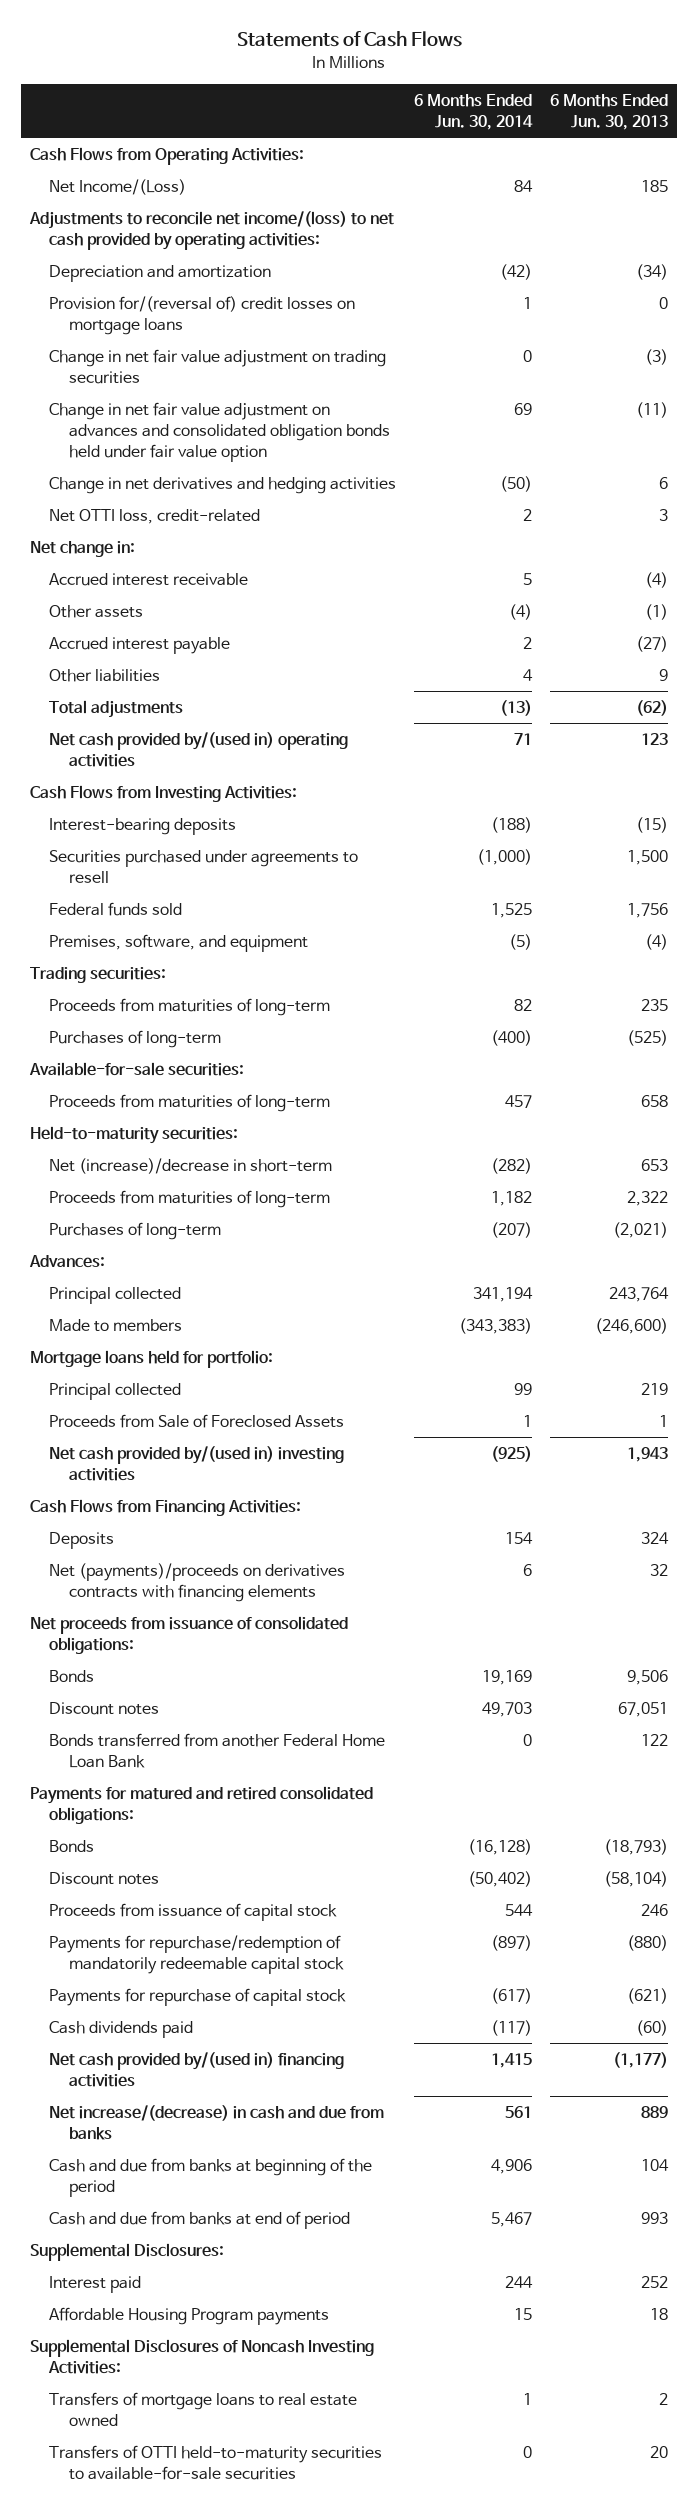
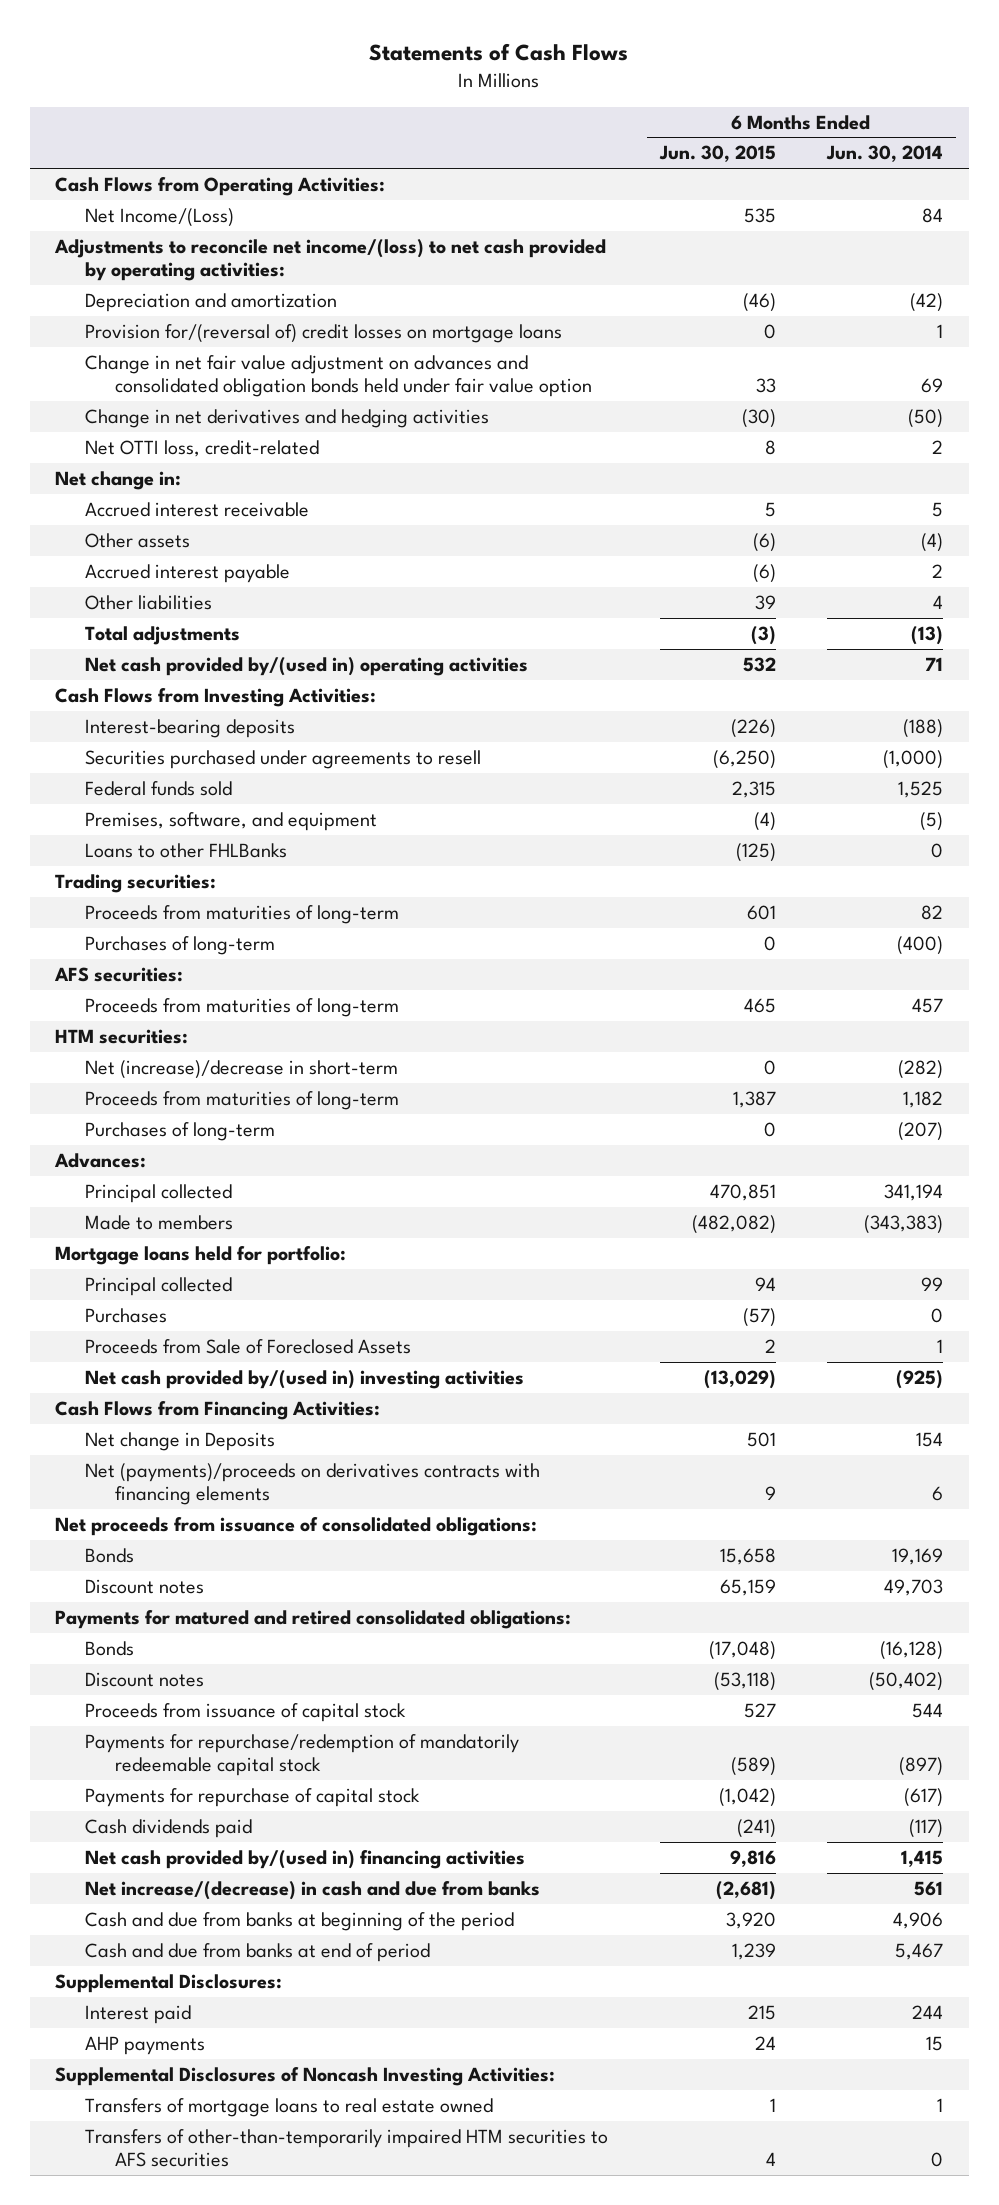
[550,94,669,131] 6 Months Ended Jun. 30, 2013 -> none
none -> [658,145,776,163] Jun. 30, 2015
[49,348,387,384] Change in net fair value adjustment on trading securities -> none
none -> [85,842,288,858] Loans to other FHLBanks
[29,1061,245,1076] Available-for-sale securities: -> [54,966,184,982] AFS securities:
[30,1125,239,1144] Held-to-maturity securities: -> [55,1028,189,1044] HTM securities:
none -> [85,1307,168,1323] Purchases
[49,1531,115,1549] Deposits -> [85,1431,276,1451] Net change in Deposits
[49,1732,386,1768] Bonds transferred from another Federal Home Loan Bank -> none
[49,2306,330,2325] Affordable Housing Program payments -> [85,2035,206,2055] AHP payments
[49,2444,383,2480] Transfers of OTTI held-to-maturity securities to available-for-sale securities -> [85,2128,609,2168] Transfers of other-than-temporarily impaired HTM securities to AFS securities

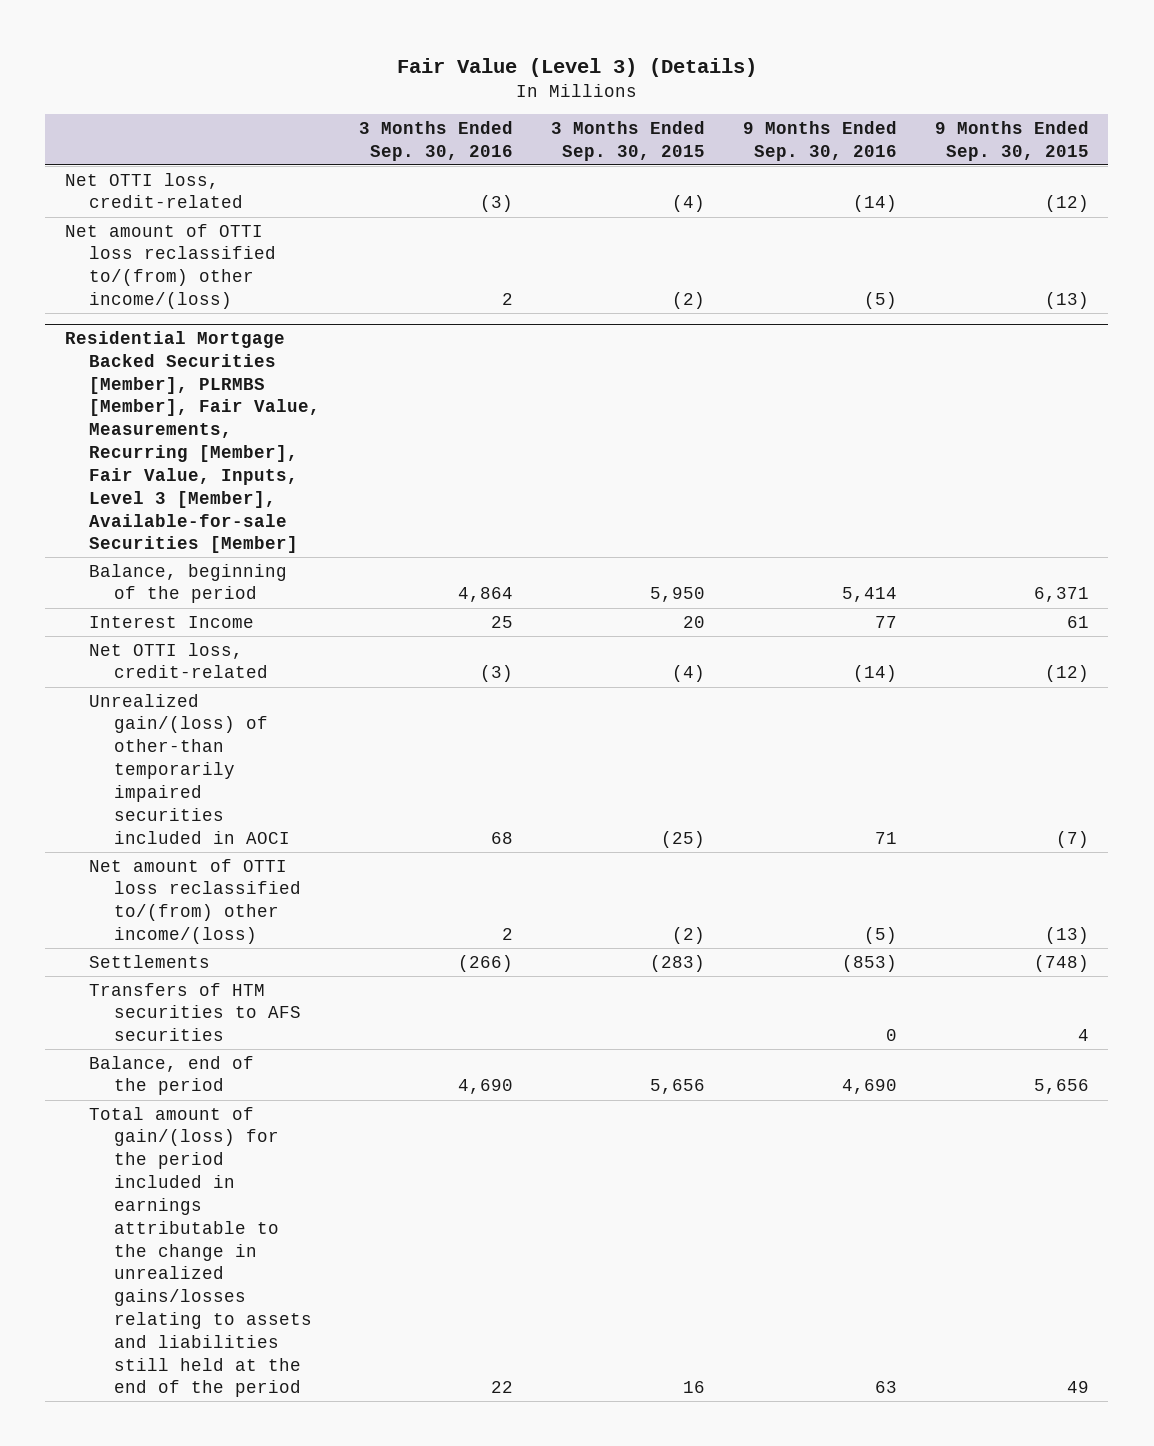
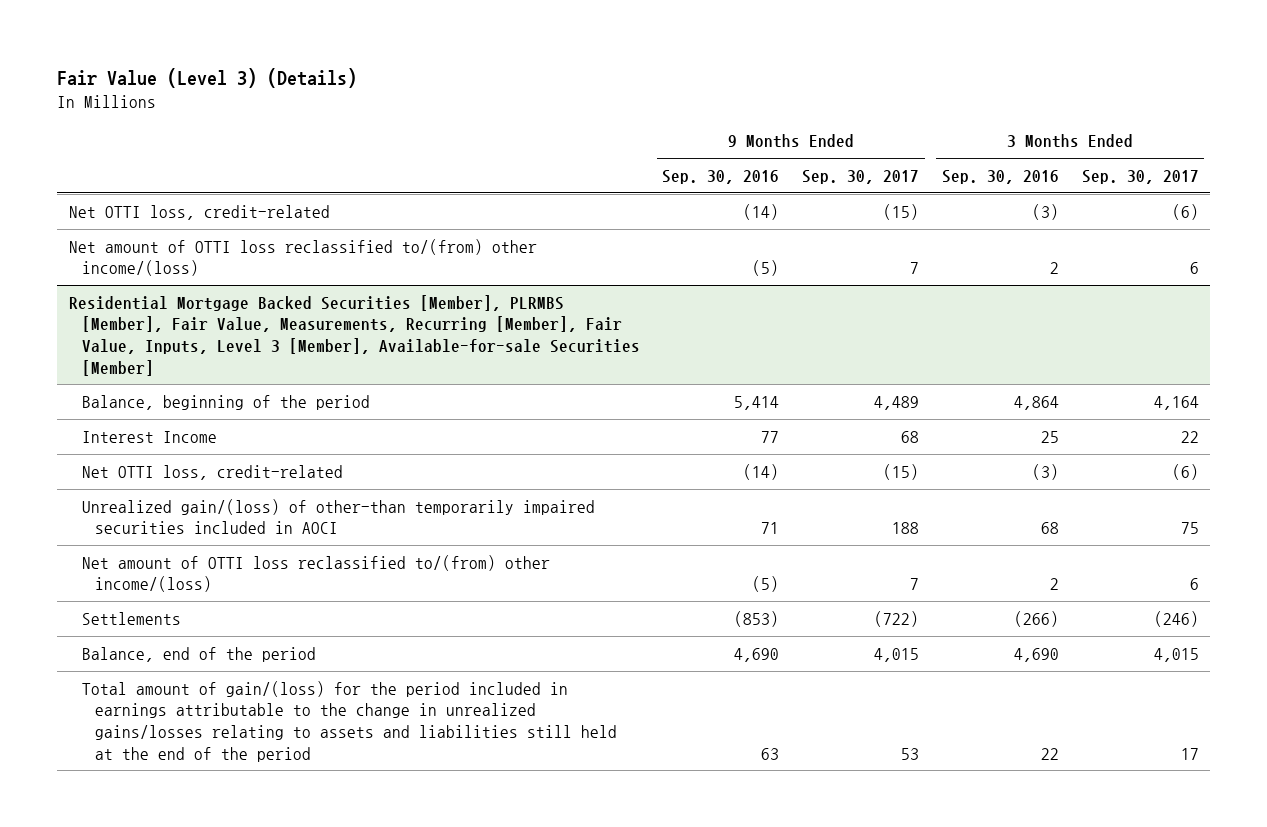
[550,121,705,161] 3 Months Ended Sep. 30, 2015 -> none
[935,121,1090,161] 9 Months Ended Sep. 30, 2015 -> none
none -> [802,169,920,184] Sep. 30, 2017
none -> [1081,169,1199,184] Sep. 30, 2017
[89,982,302,1042] Transfers of HTM securities to AFS securities -> none

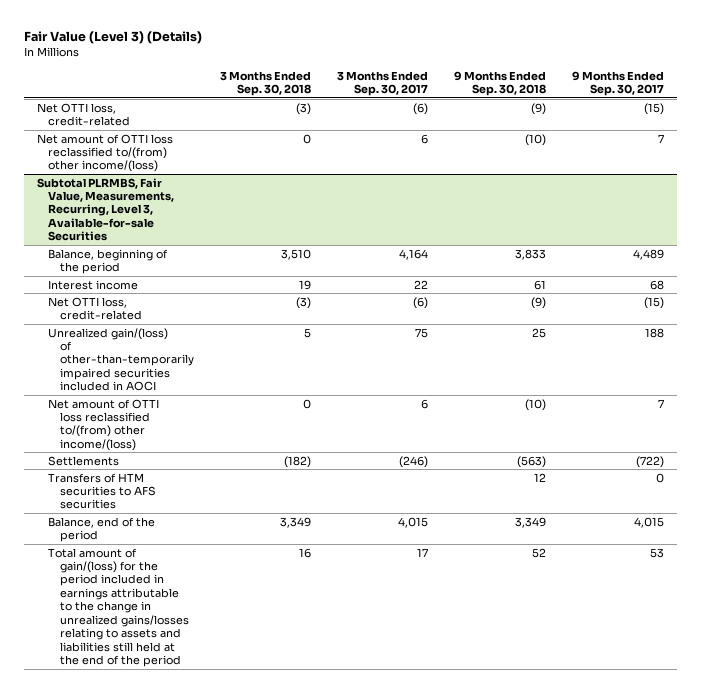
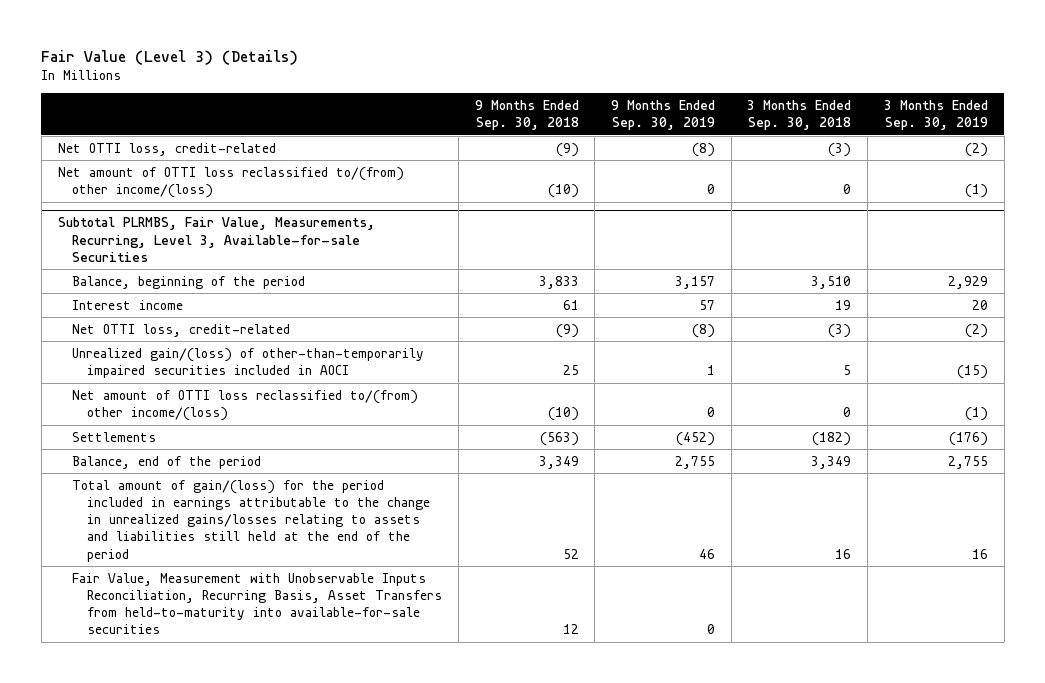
[336,70,428,97] 3 Months Ended Sep. 30, 2017 -> none
[572,70,665,97] 9 Months Ended Sep. 30, 2017 -> none
none -> [611,100,716,131] 9 Months Ended Sep. 30, 2019
none -> [883,100,988,131] 3 Months Ended Sep. 30, 2019
[48,472,156,510] Transfers of HTM securities to AFS securities -> none
none -> [72,572,443,635] Fair Value, Measurement with Unobservable Inputs Reconciliation, Recurring Basis, Asset Transfers from held-to-maturity into available-for-sale securities

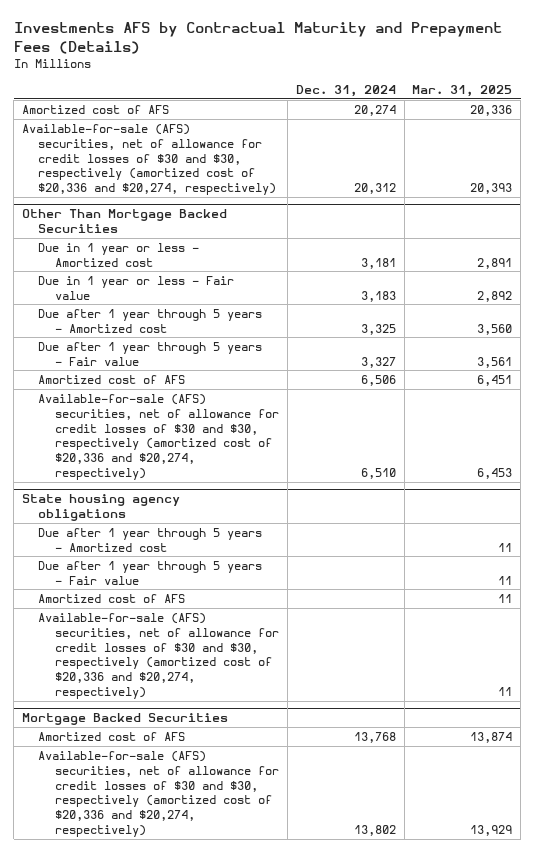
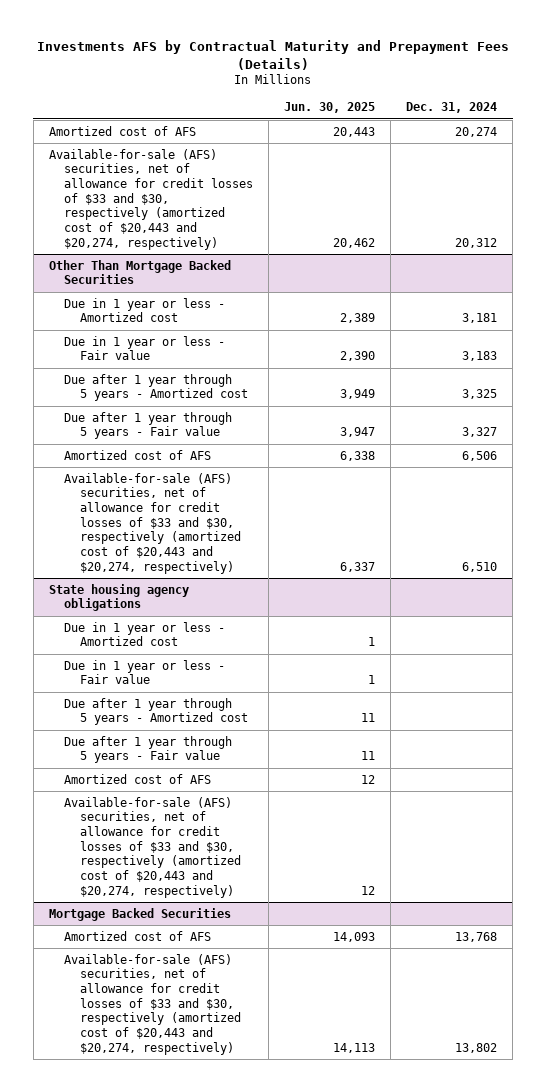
[412,84,513,97] Mar. 31, 2025 -> none
none -> [284,102,376,114] Jun. 30, 2025
[22,123,277,196] Available-for-sale (AFS) securities, net of allowance for credit losses of $30 and $30, respectively (amortized cost of $20,336 and $20,274, respectively) -> [48,148,254,250] Available-for-sale (AFS) securities, net of allowance for credit losses of $33 and $30, respectively (amortized cost of $20,443 and $20,274, respectively)
[38,393,279,481] Available-for-sale (AFS) securities, net of allowance for credit losses of $30 and $30, respectively (amortized cost of $20,336 and $20,274, respectively) -> [64,472,241,574] Available-for-sale (AFS) securities, net of allowance for credit losses of $33 and $30, respectively (amortized cost of $20,443 and $20,274, respectively)
none -> [64,621,226,647] Due in 1 year or less - Amortized cost
none -> [64,659,226,685] Due in 1 year or less - Fair value
[38,612,279,700] Available-for-sale (AFS) securities, net of allowance for credit losses of $30 and $30, respectively (amortized cost of $20,336 and $20,274, respectively) -> [64,796,241,898] Available-for-sale (AFS) securities, net of allowance for credit losses of $33 and $30, respectively (amortized cost of $20,443 and $20,274, respectively)
[38,750,279,838] Available-for-sale (AFS) securities, net of allowance for credit losses of $30 and $30, respectively (amortized cost of $20,336 and $20,274, respectively) -> [64,953,241,1055] Available-for-sale (AFS) securities, net of allowance for credit losses of $33 and $30, respectively (amortized cost of $20,443 and $20,274, respectively)

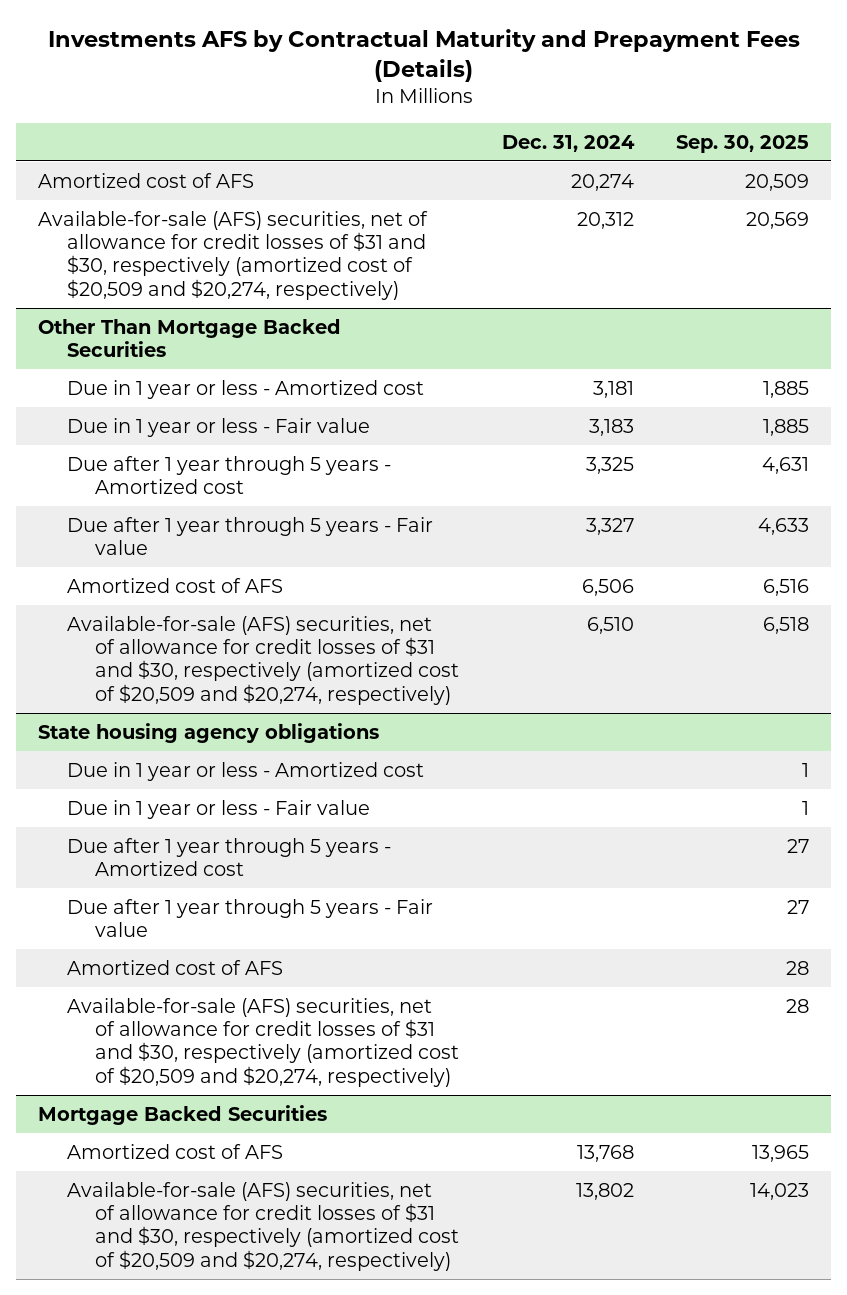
[284,102,376,114] Jun. 30, 2025 -> none
none -> [676,134,810,153] Sep. 30, 2025
[48,148,254,250] Available-for-sale (AFS) securities, net of allowance for credit losses of $33 and $30, respectively (amortized cost of $20,443 and $20,274, respectively) -> [37,210,428,300] Available-for-sale (AFS) securities, net of allowance for credit losses of $31 and $30, respectively (amortized cost of $20,509 and $20,274, respectively)
[64,472,241,574] Available-for-sale (AFS) securities, net of allowance for credit losses of $33 and $30, respectively (amortized cost of $20,443 and $20,274, respectively) -> [66,615,460,705] Available-for-sale (AFS) securities, net of allowance for credit losses of $31 and $30, respectively (amortized cost of $20,509 and $20,274, respectively)
[64,796,241,898] Available-for-sale (AFS) securities, net of allowance for credit losses of $33 and $30, respectively (amortized cost of $20,443 and $20,274, respectively) -> [66,997,460,1087] Available-for-sale (AFS) securities, net of allowance for credit losses of $31 and $30, respectively (amortized cost of $20,509 and $20,274, respectively)
[64,953,241,1055] Available-for-sale (AFS) securities, net of allowance for credit losses of $33 and $30, respectively (amortized cost of $20,443 and $20,274, respectively) -> [66,1181,460,1271] Available-for-sale (AFS) securities, net of allowance for credit losses of $31 and $30, respectively (amortized cost of $20,509 and $20,274, respectively)

